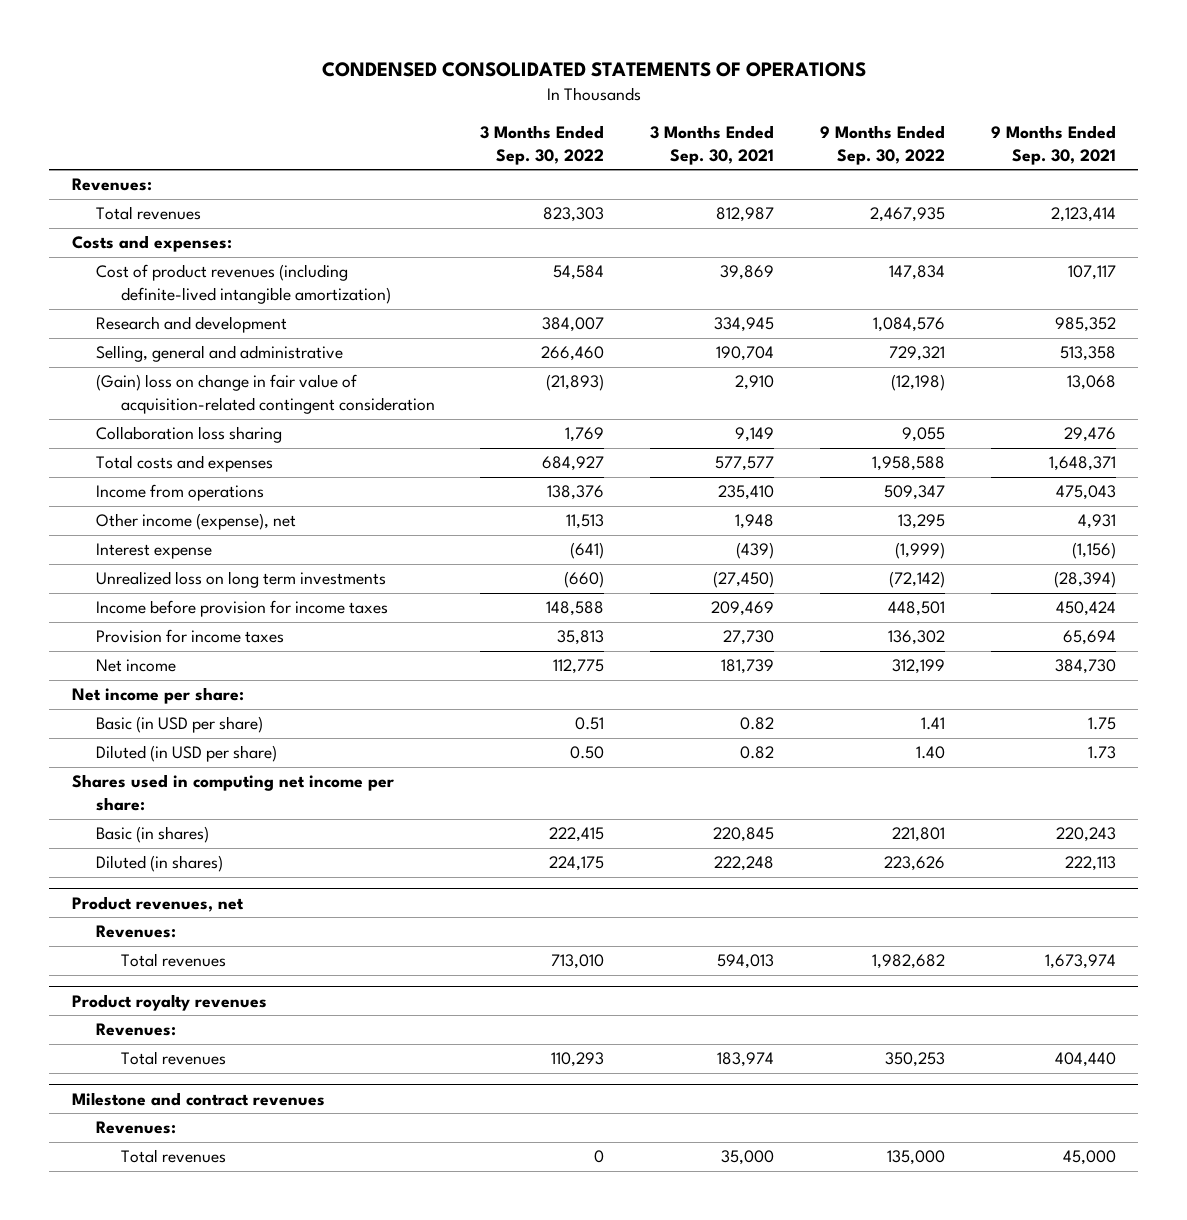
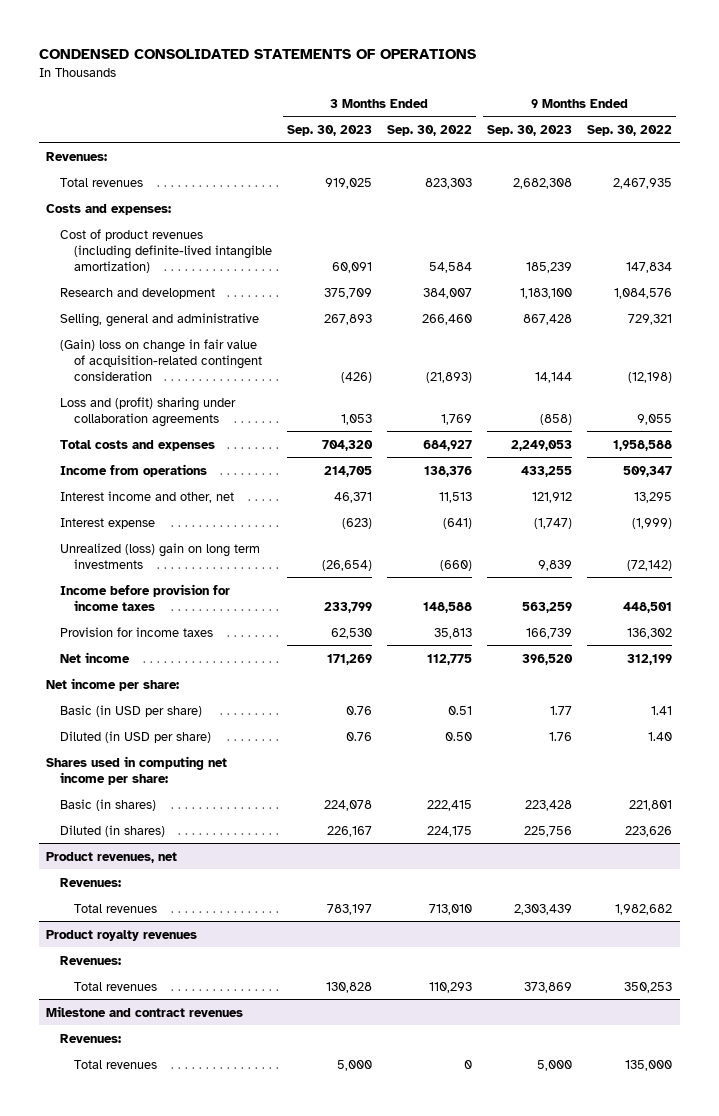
[650,125,775,165] 3 Months Ended Sep. 30, 2021 -> none
[990,125,1116,165] 9 Months Ended Sep. 30, 2021 -> none
none -> [286,124,372,136] Sep. 30, 2023
none -> [487,124,573,136] Sep. 30, 2023
[96,426,283,444] Collaboration loss sharing -> [59,396,236,427] Loss and (profit) sharing under collaboration agreements
[96,513,297,531] Other income (expense), net -> [59,490,234,503] Interest income and other, net
[96,571,387,589] Unrealized loss on long term investments -> [59,542,260,569] Unrealized (loss) gain on long term investments

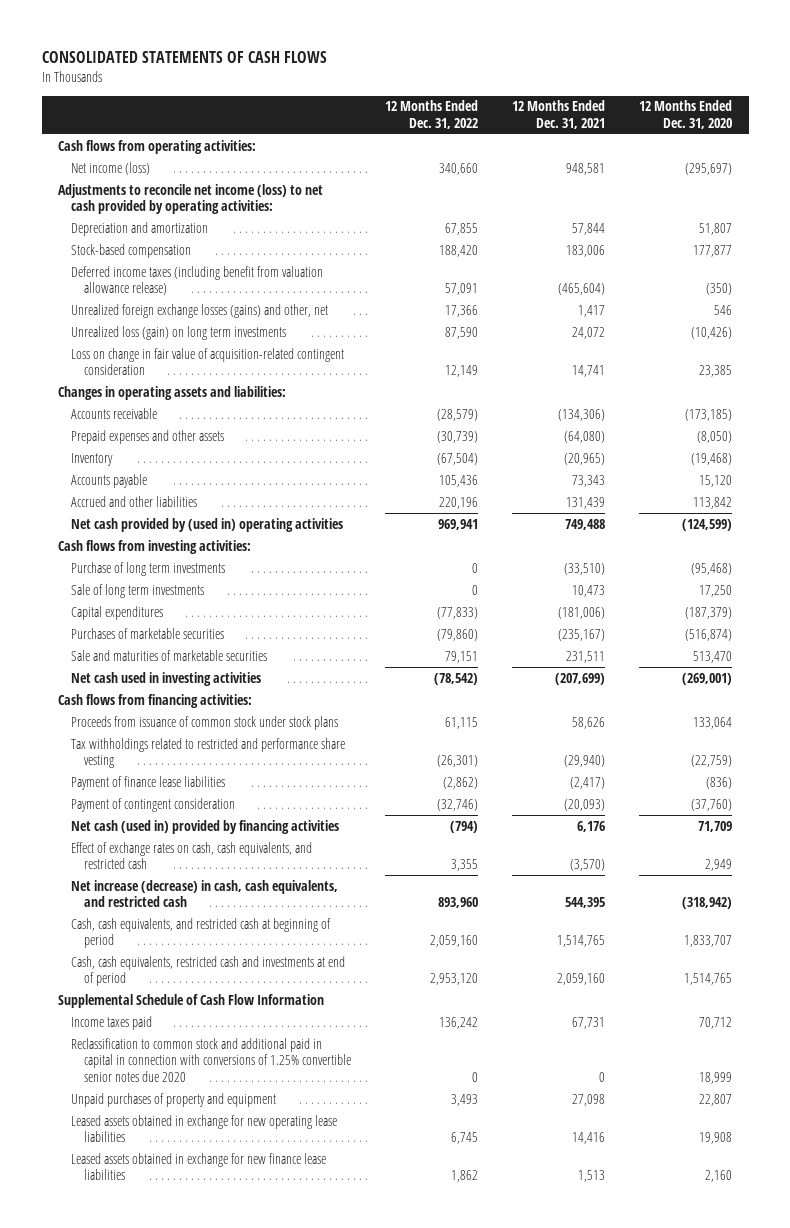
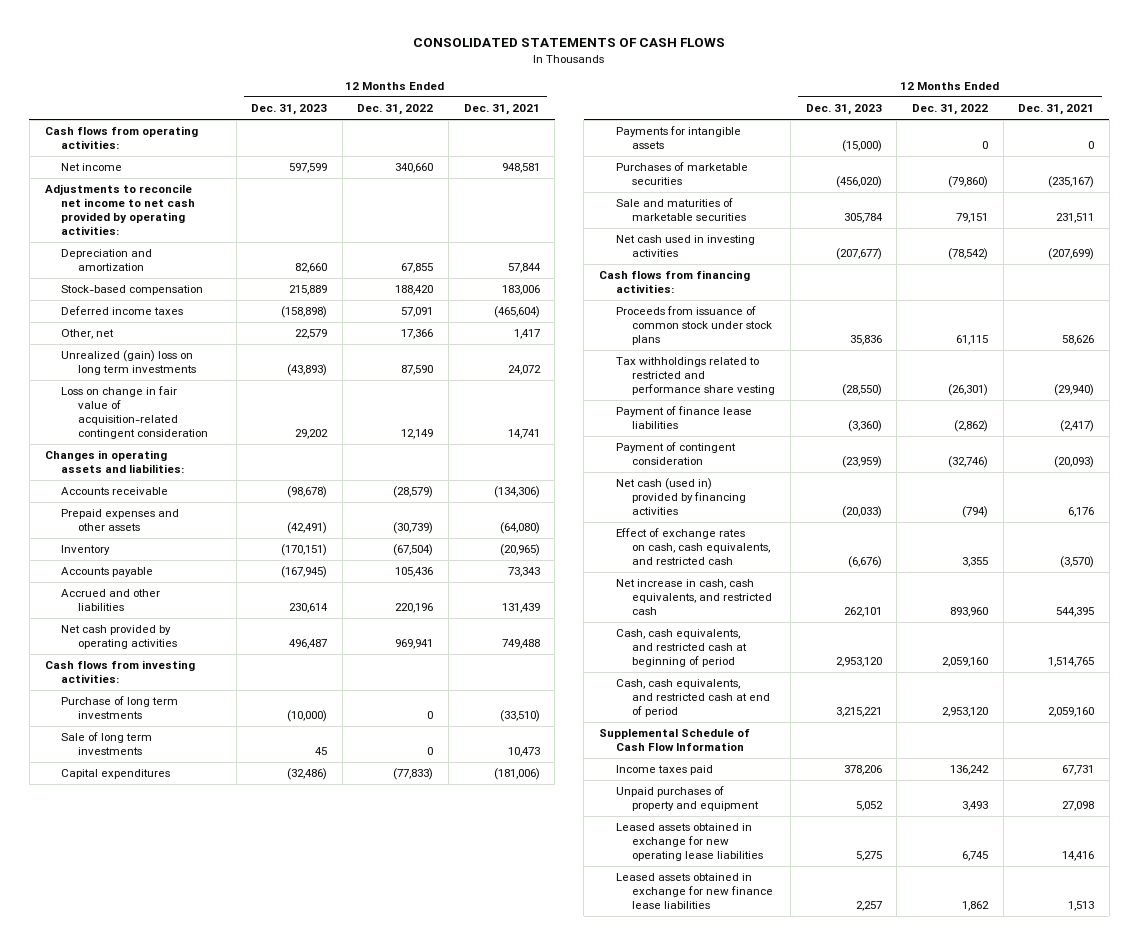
[638,100,732,129] 12 Months Ended Dec. 31, 2020 -> none
none -> [251,104,328,116] Dec. 31, 2023
[71,161,151,175] Net income (loss) -> [61,163,123,172] Net income
[58,183,324,215] Adjustments to reconcile net income (loss) to net cash provided by operating activities: -> [44,184,196,236] Adjustments to reconcile net income to net cash provided by operating activities:
[71,265,324,296] Deferred income taxes (including benefit from valuation allowance release) -> [61,306,184,316] Deferred income taxes
[71,303,329,318] Unrealized foreign exchange losses (gains) and other, net -> [61,329,115,340] Other, net
[71,325,287,340] Unrealized loss (gain) on long term investments -> [61,350,196,376] Unrealized (gain) loss on long term investments
[71,517,344,532] Net cash provided by (used in) operating activities -> [61,625,177,650] Net cash provided by operating activities
none -> [615,126,741,150] Payments for intangible assets
[71,879,339,908] Net increase (decrease) in cash, cash equivalents, and restricted cash -> [615,579,773,616] Net increase in cash, cash equivalents, and restricted cash
[71,955,346,987] Cash, cash equivalents, restricted cash and investments at end of period -> [615,679,771,718] Cash, cash equivalents, and restricted cash at end of period
[71,1037,352,1082] Reclassification to common stock and additional paid in capital in connection with conversions of 1.25% convertible senior notes due 2020 -> none

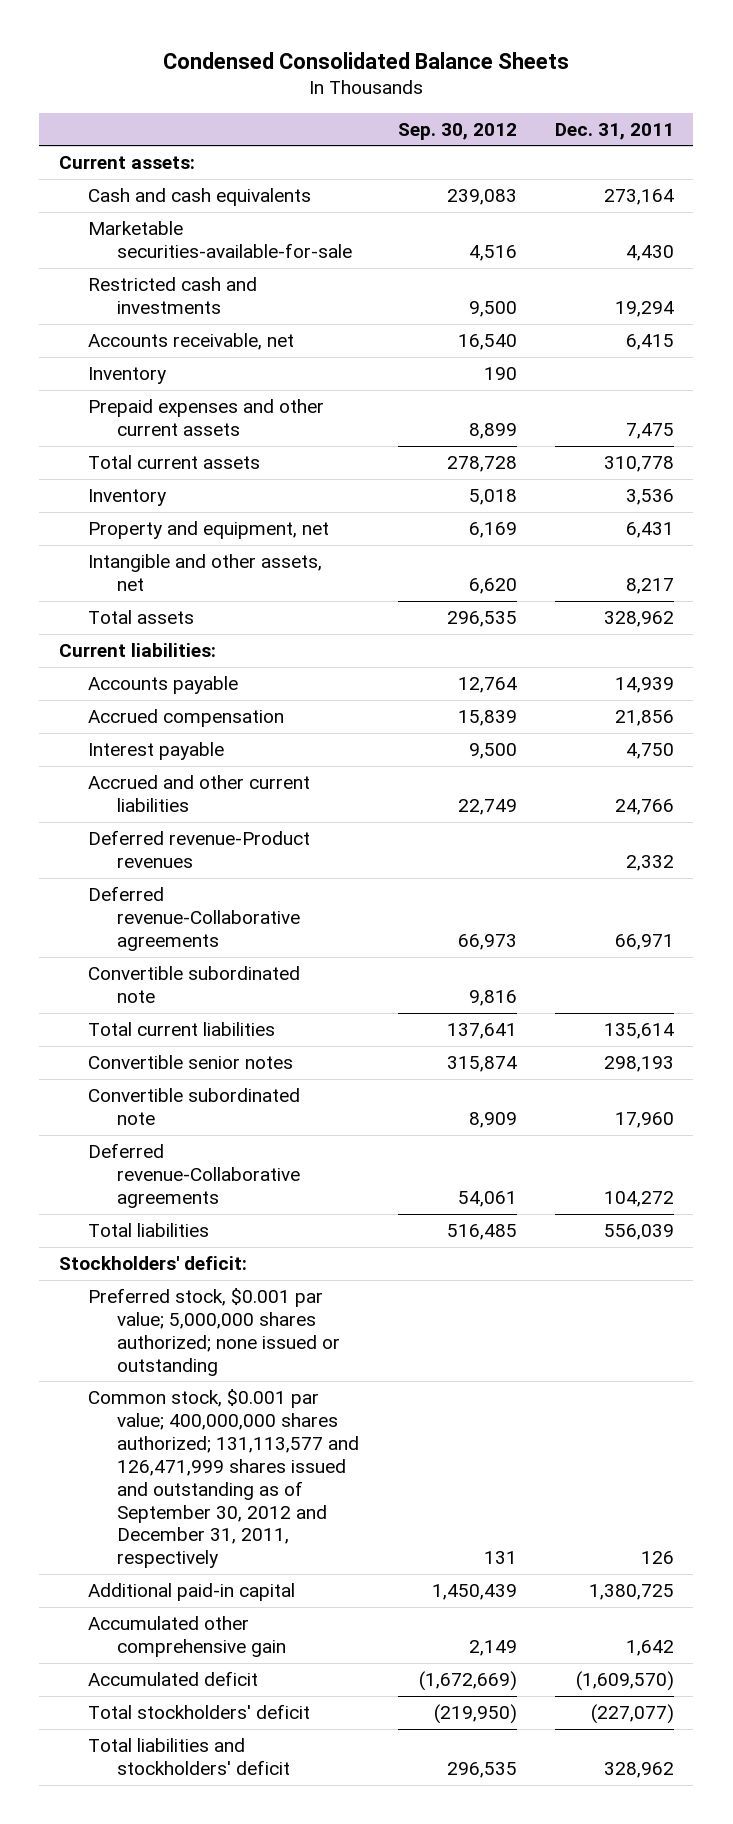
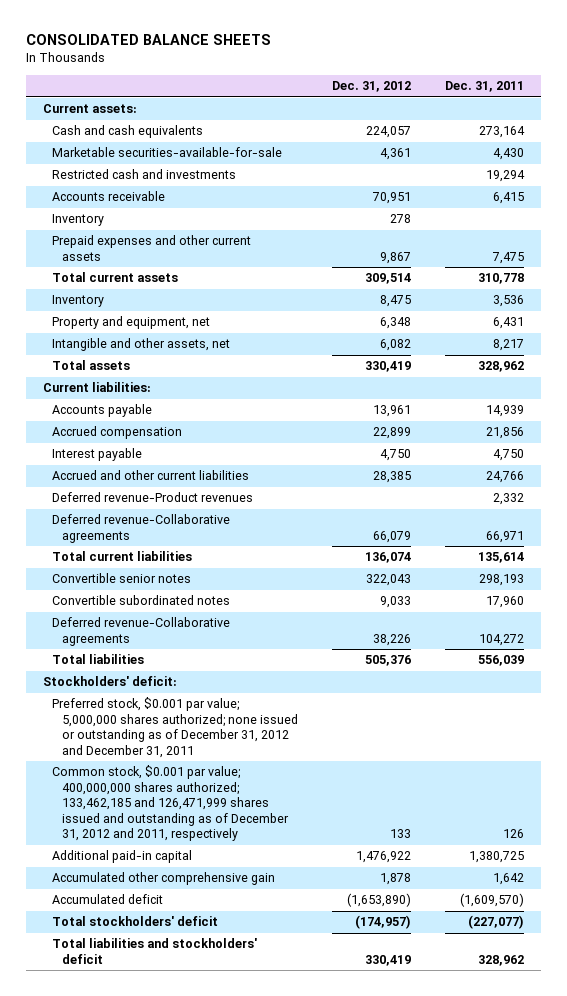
[163,51,570,69] Condensed Consolidated Balance Sheets -> [26,34,272,46] CONSOLIDATED BALANCE SHEETS
[397,122,517,140] Sep. 30, 2012 -> none
none -> [331,81,411,93] Dec. 31, 2012
[88,333,295,351] Accounts receivable, net -> [52,191,166,202] Accounts receivable
[88,966,301,1003] Convertible subordinated note -> none
[88,1088,301,1125] Convertible subordinated note -> [52,595,231,606] Convertible subordinated notes
[88,1288,341,1376] Preferred stock, $0.001 par value; 5,000,000 shares authorized; none issued or outstanding -> [52,697,298,758] Preferred stock, $0.001 par value; 5,000,000 shares authorized; none issued or outstanding as of December 31, 2012 and December 31, 2011
[88,1389,360,1569] Common stock, $0.001 par value; 400,000,000 shares authorized; 131,113,577 and 126,471,999 shares issued and outstanding as of September 30, 2012 and December 31, 2011, respectively -> [52,765,289,842] Common stock, $0.001 par value; 400,000,000 shares authorized; 133,462,185 and 126,471,999 shares issued and outstanding as of December 31, 2012 and 2011, respectively

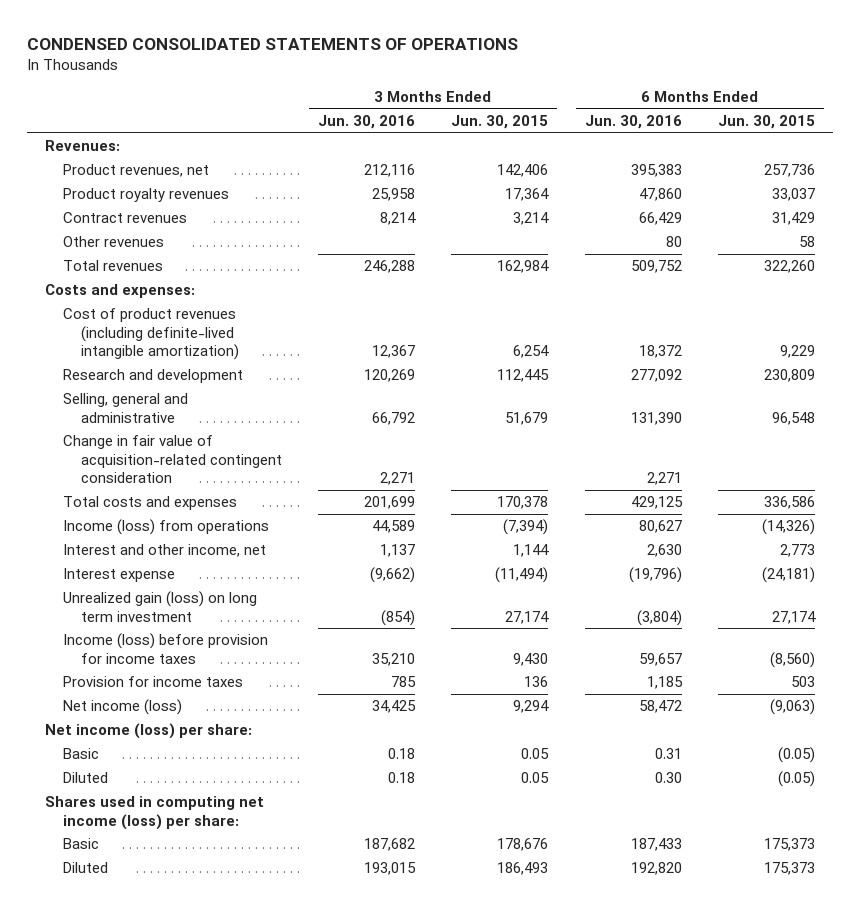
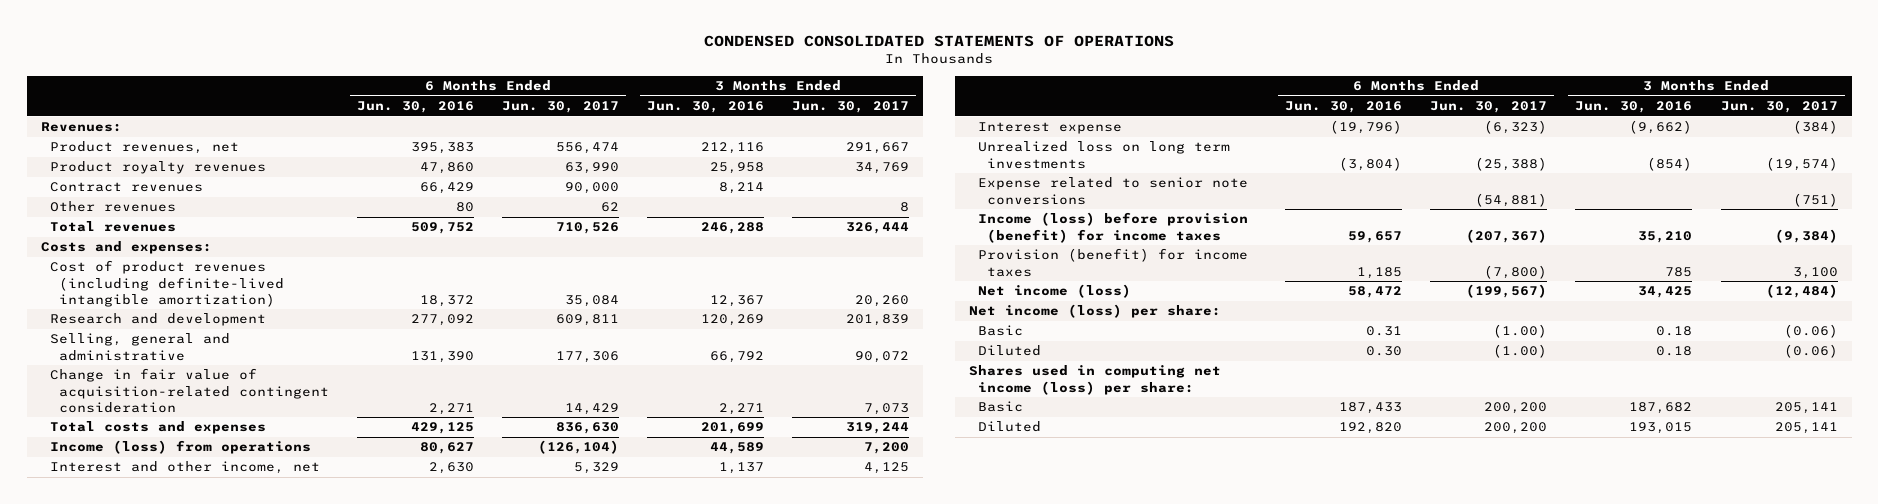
[451,114,549,129] Jun. 30, 2015 -> none
[717,114,815,129] Jun. 30, 2015 -> none
none -> [501,101,619,114] Jun. 30, 2017
none -> [792,101,910,114] Jun. 30, 2017
[62,591,257,622] Unrealized gain (loss) on long term investment -> [977,141,1230,169] Unrealized loss on long term investments
none -> [977,177,1248,205] Expense related to senior note conversions
[62,633,268,664] Income (loss) before provision for income taxes -> [977,212,1248,243] Income (loss) before provision (benefit) for income taxes
[62,676,243,688] Provision for income taxes -> [977,248,1248,277] Provision (benefit) for income taxes

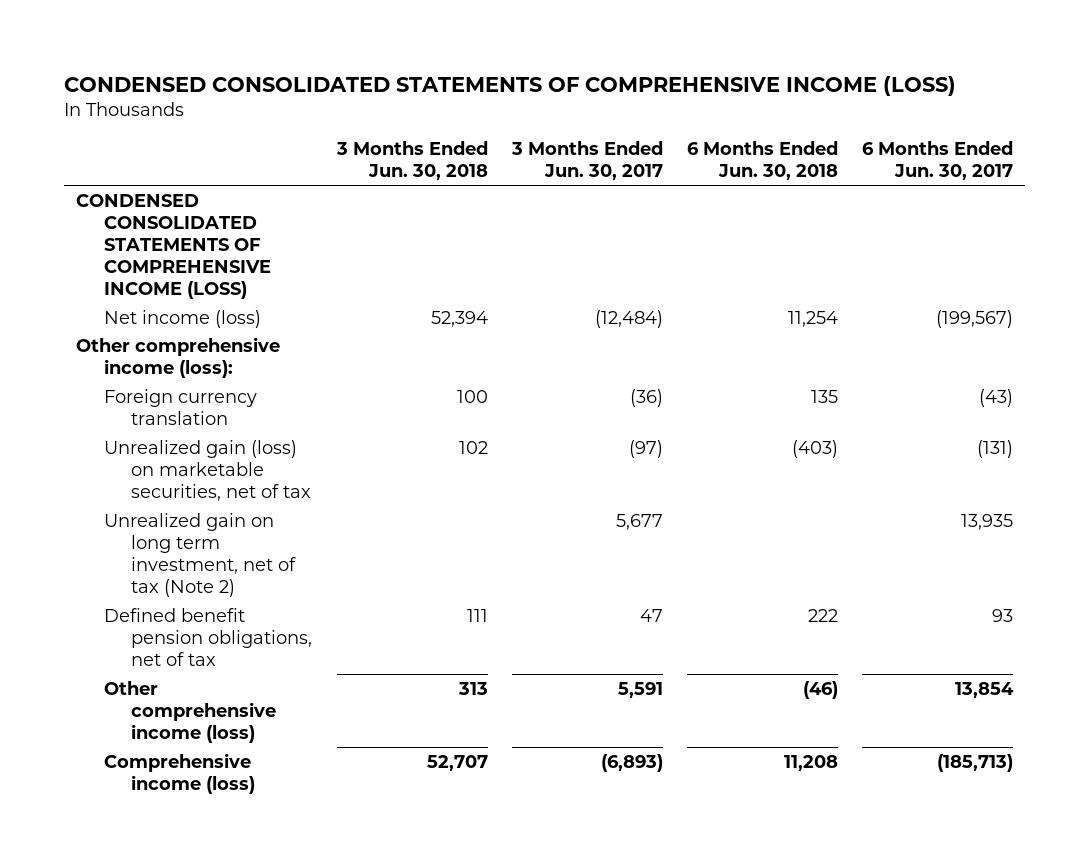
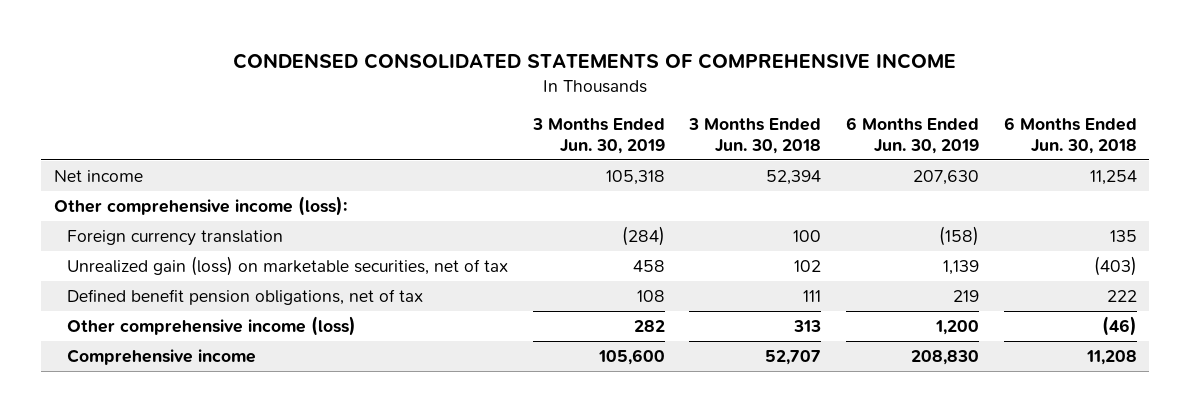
[63,75,956,96] CONDENSED CONSOLIDATED STATEMENTS OF COMPREHENSIVE INCOME (LOSS) -> [233,53,957,70] CONDENSED CONSOLIDATED STATEMENTS OF COMPREHENSIVE INCOME
[510,141,663,181] 3 Months Ended Jun. 30, 2017 -> none
[861,141,1013,181] 6 Months Ended Jun. 30, 2017 -> none
none -> [531,118,665,154] 3 Months Ended Jun. 30, 2019
none -> [846,117,980,154] 6 Months Ended Jun. 30, 2019
[75,193,271,299] CONDENSED CONSOLIDATED STATEMENTS OF COMPREHENSIVE INCOME (LOSS) -> none
[103,309,261,328] Net income (loss) -> [53,169,143,182] Net income
[103,512,297,597] Unrealized gain on long term investment, net of tax (Note 2) -> none
[103,752,256,794] Comprehensive income (loss) -> [67,348,257,365] Comprehensive income

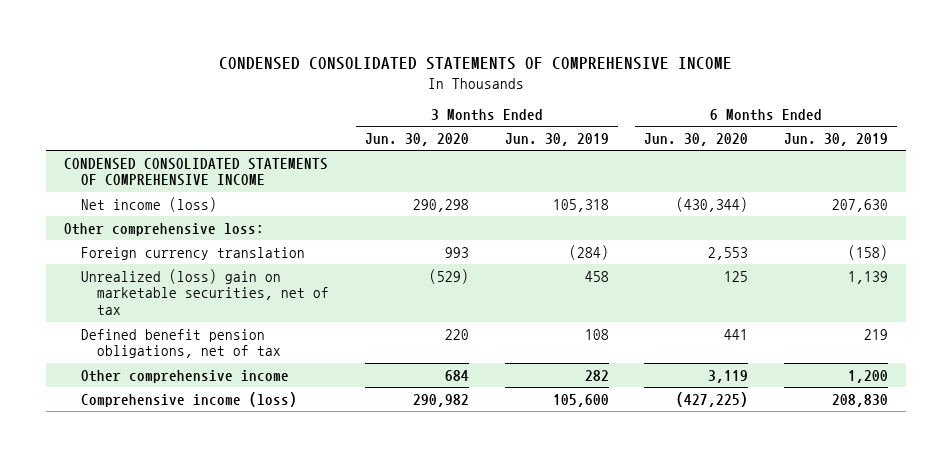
[688,118,822,154] 3 Months Ended Jun. 30, 2018 -> none
[1003,117,1137,154] 6 Months Ended Jun. 30, 2018 -> none
none -> [365,132,470,146] Jun. 30, 2020
none -> [644,132,749,146] Jun. 30, 2020
none -> [63,157,328,187] CONDENSED CONSOLIDATED STATEMENTS OF COMPREHENSIVE INCOME
[53,169,143,182] Net income -> [80,196,217,212] Net income (loss)
[53,195,347,216] Other comprehensive income (loss): -> [63,222,264,236] Other comprehensive loss:
[67,255,509,276] Unrealized gain (loss) on marketable securities, net of tax -> [80,268,330,316] Unrealized (loss) gain on marketable securities, net of tax
[67,315,357,336] Other comprehensive income (loss) -> [80,369,289,383] Other comprehensive income
[67,348,257,365] Comprehensive income -> [80,391,297,407] Comprehensive income (loss)

